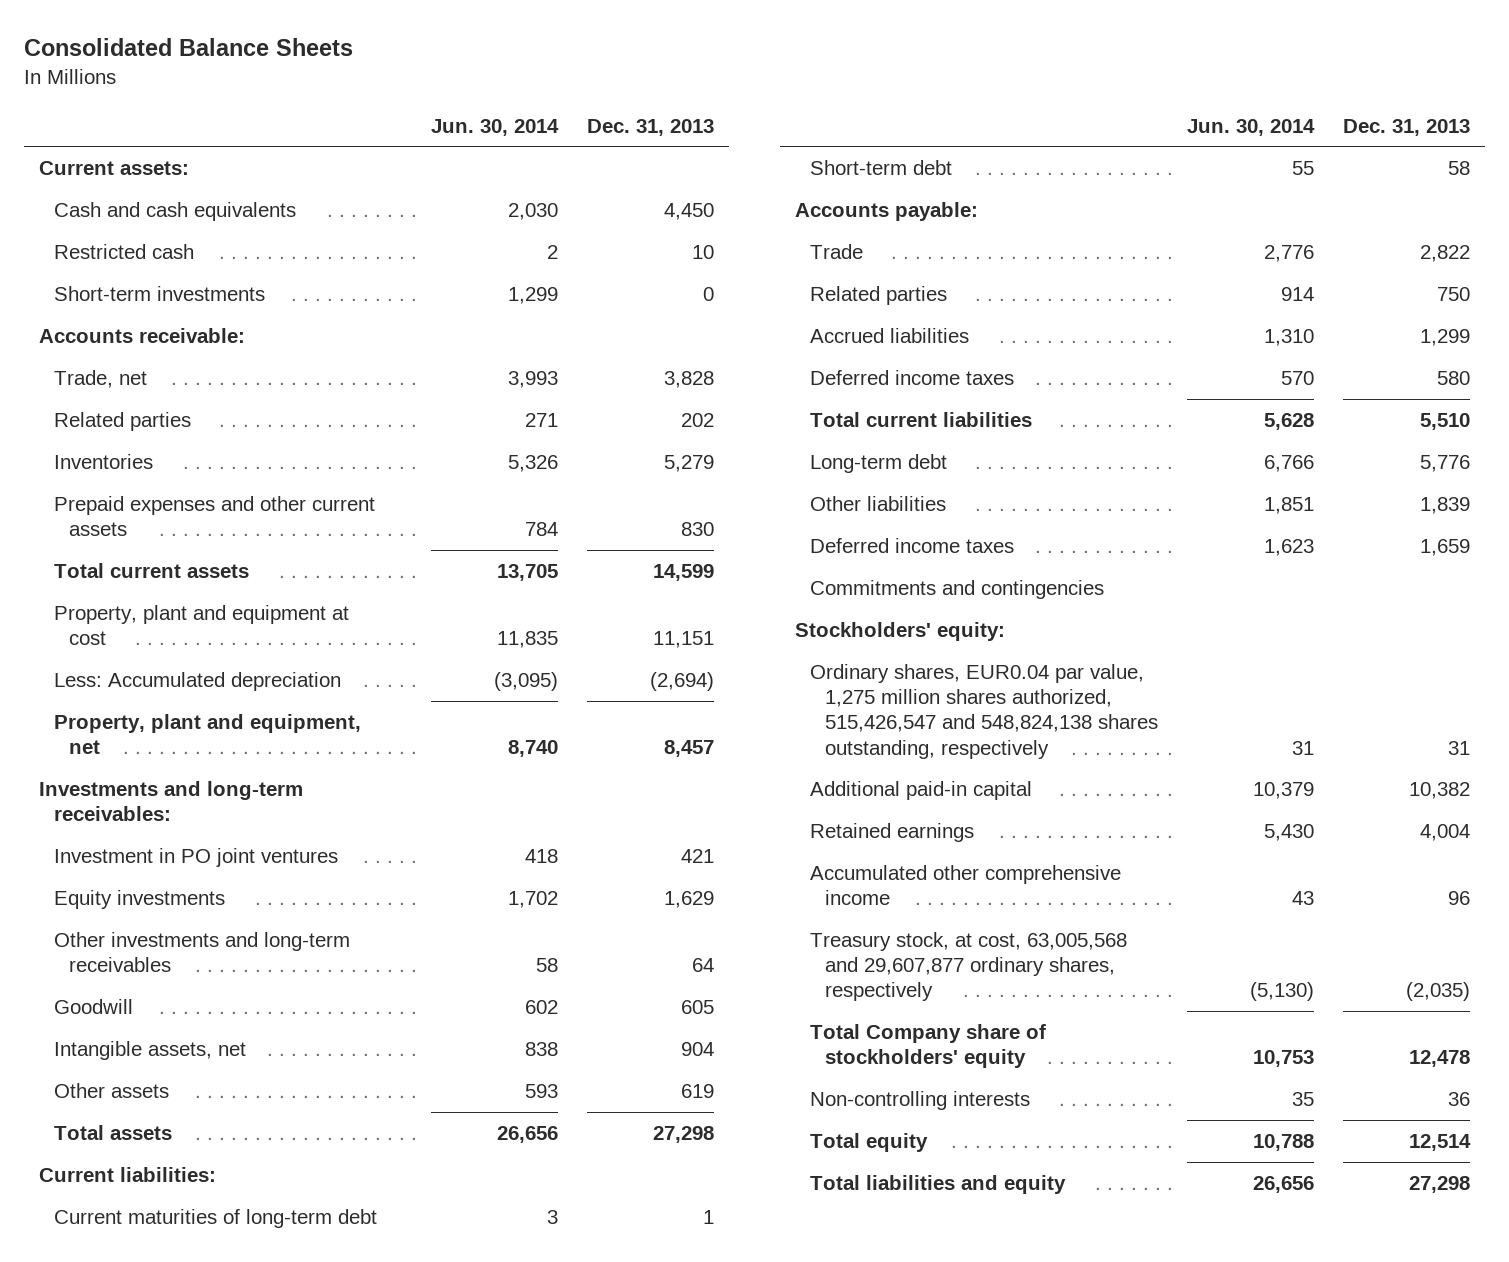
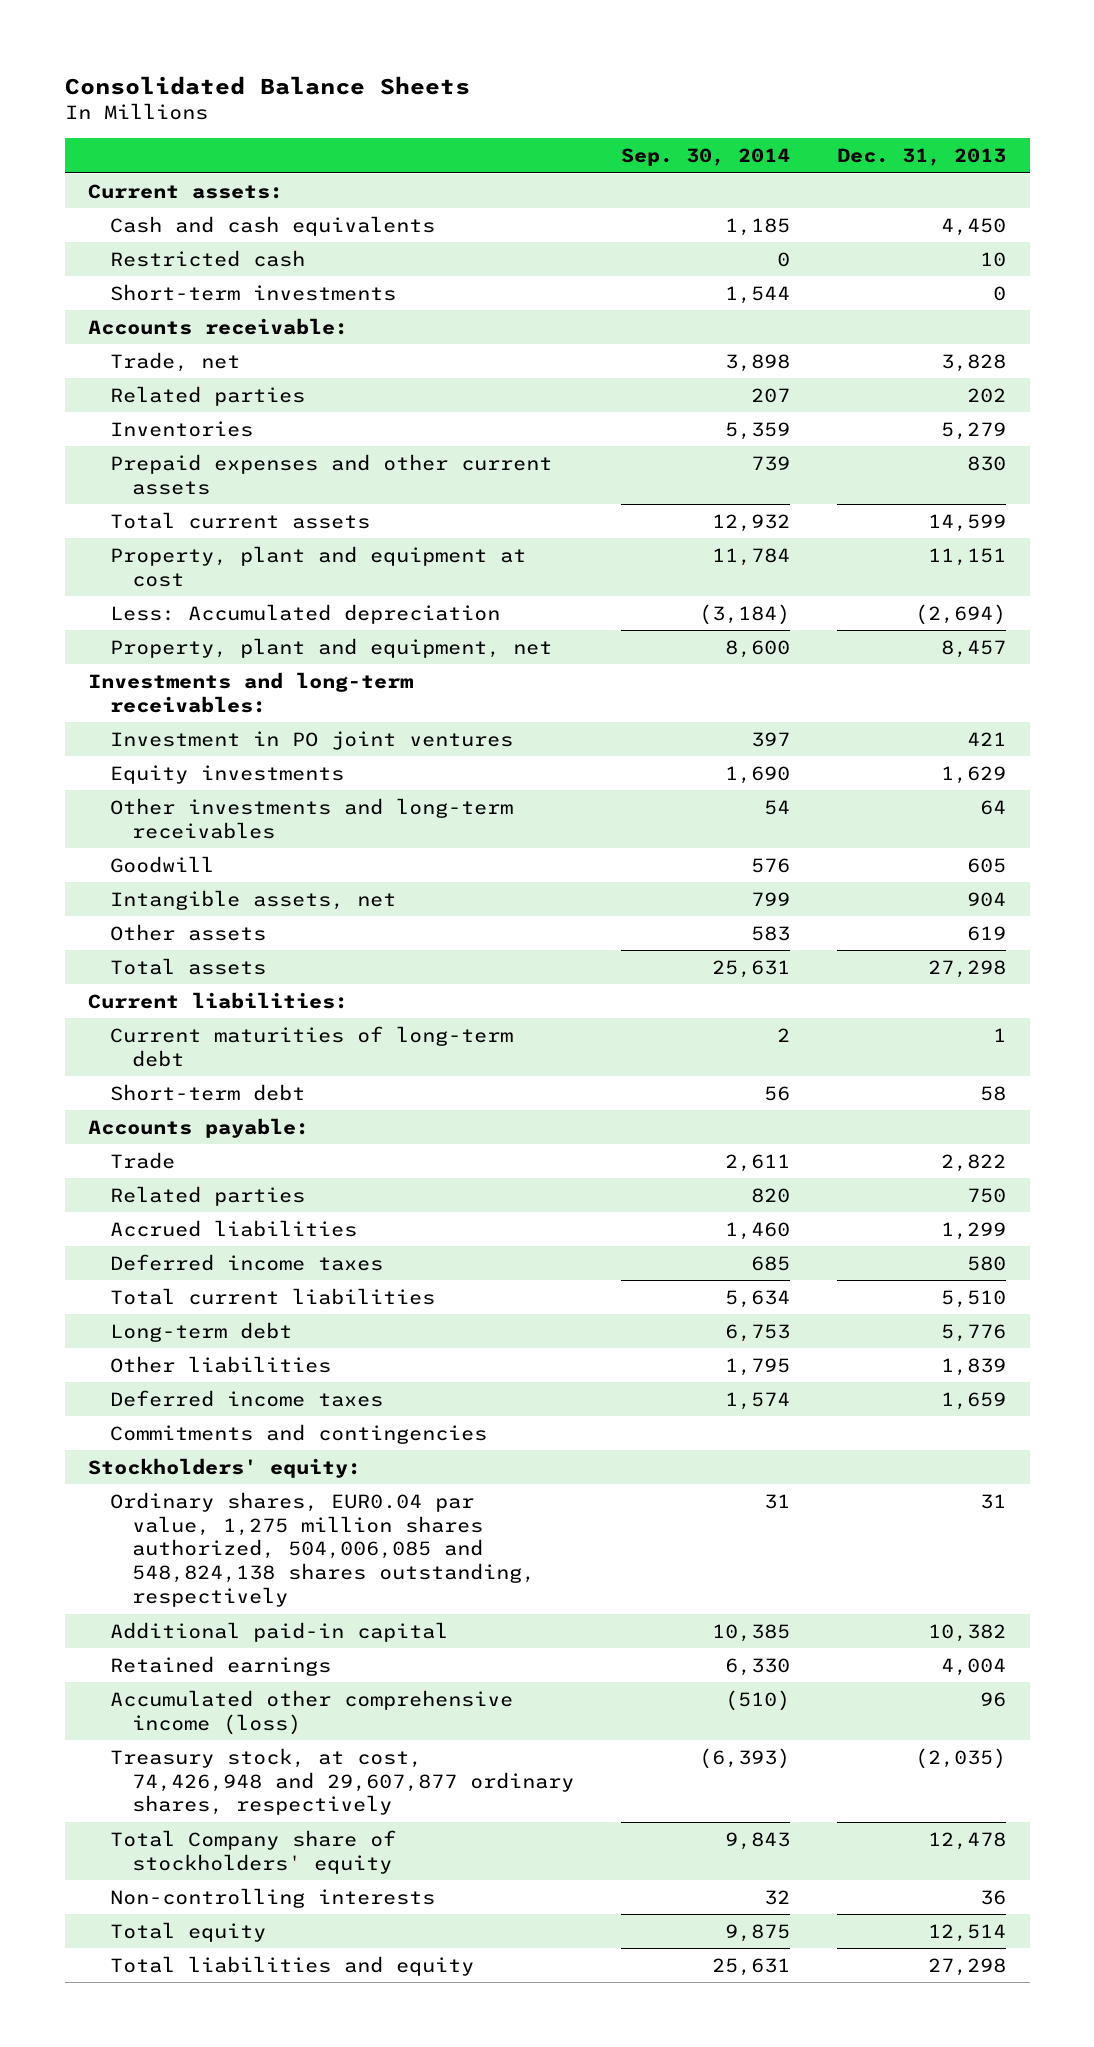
[431,118,560,136] Jun. 30, 2014 -> none
none -> [621,147,791,166] Sep. 30, 2014
[809,663,1158,759] Ordinary shares, EUR0.04 par value, 1,275 million shares authorized, 515,426,547 and 548,824,138 shares outstanding, respectively -> [110,1491,536,1608] Ordinary shares, EUR0.04 par value, 1,275 million shares authorized, 504,006,085 and 548,824,138 shares outstanding, respectively
[809,864,1121,906] Accumulated other comprehensive income -> [110,1689,514,1735] Accumulated other comprehensive income (loss)
[809,931,1127,1002] Treasury stock, at cost, 63,005,568 and 29,607,877 ordinary shares, respectively -> [110,1747,575,1816] Treasury stock, at cost, 74,426,948 and 29,607,877 ordinary shares, respectively

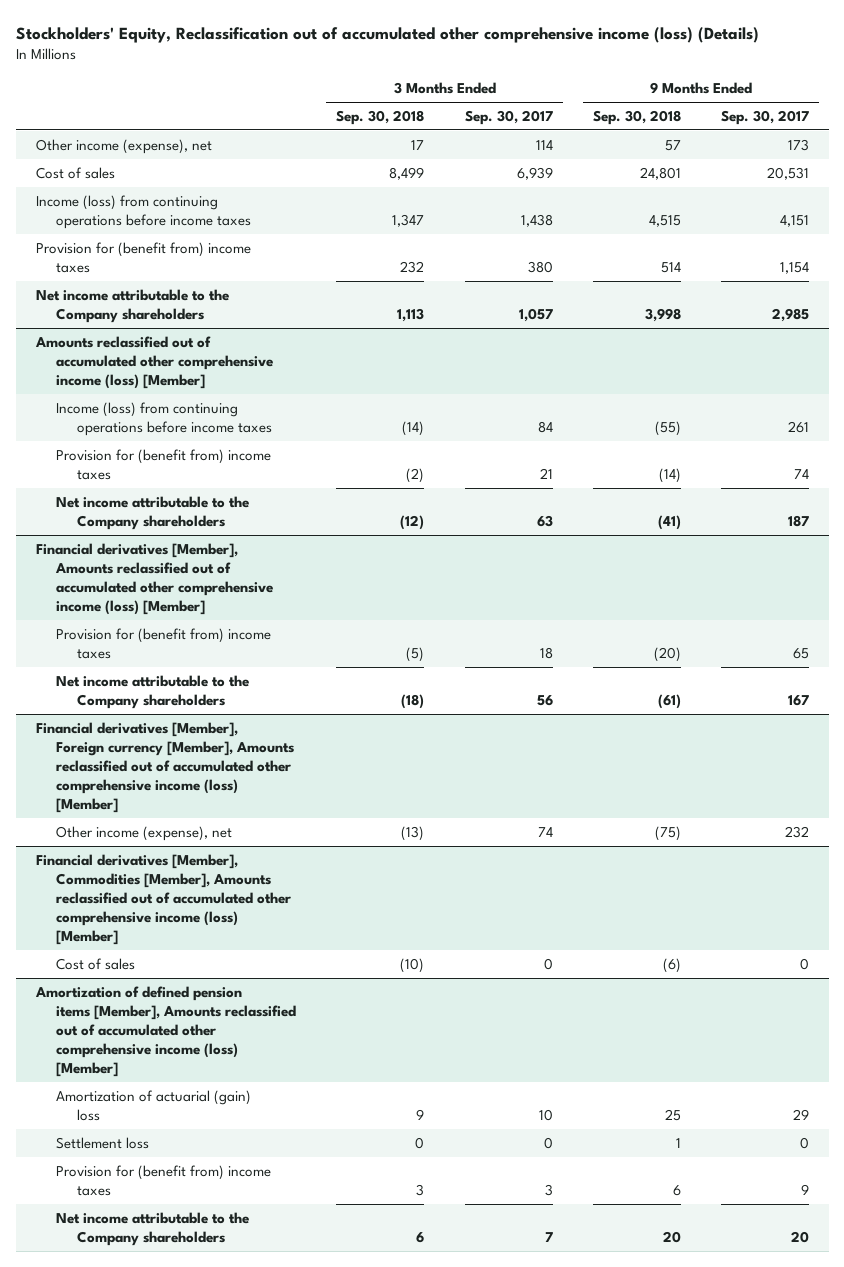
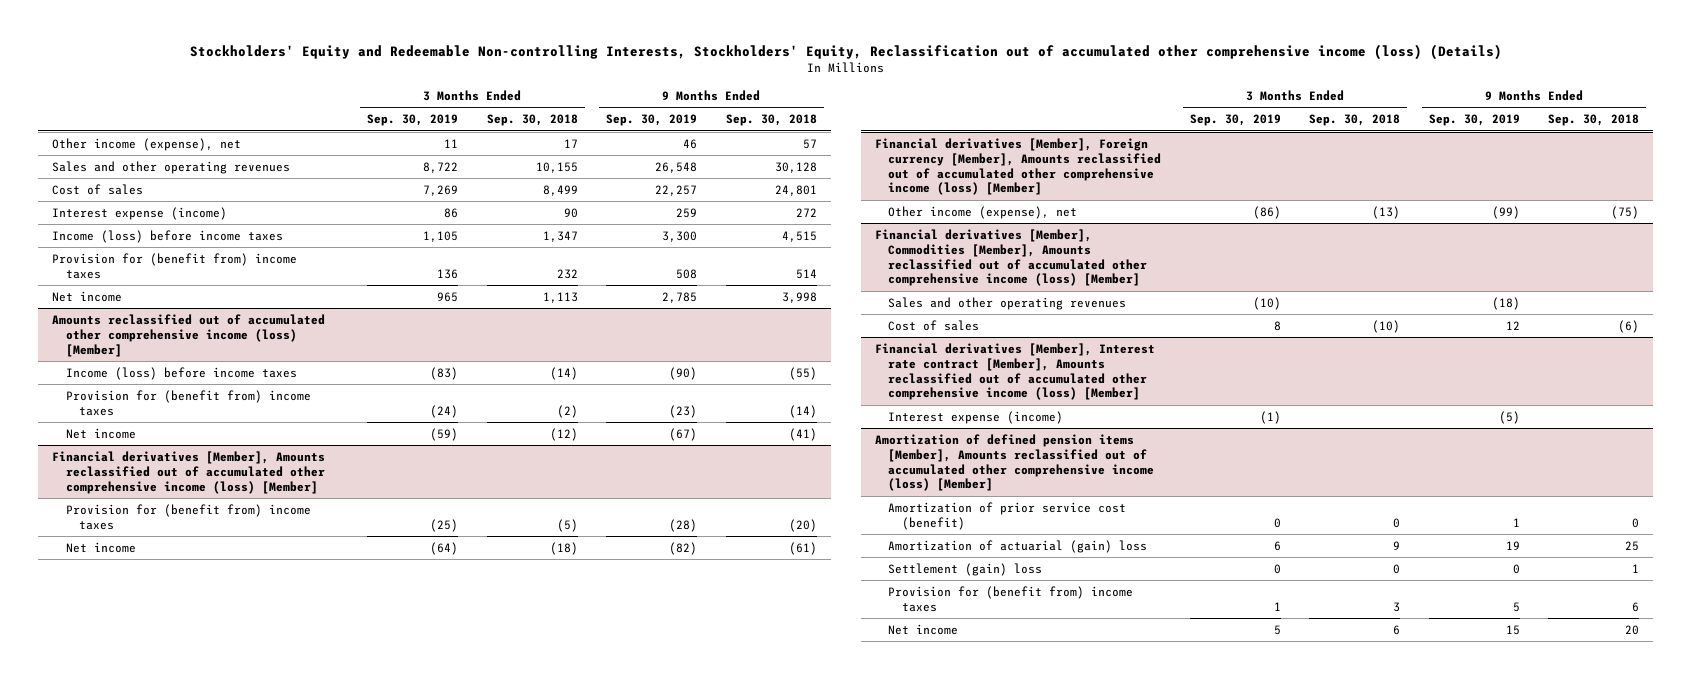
[15,26,759,43] Stockholders' Equity, Reclassification out of accumulated other comprehensive income (loss) (Details) -> [189,44,1502,61] Stockholders' Equity and Redeemable Non-controlling Interests, Stockholders' Equity, Reclassification out of accumulated other comprehensive income (loss) (Details)
[464,109,553,125] Sep. 30, 2017 -> none
[720,109,809,125] Sep. 30, 2017 -> none
none -> [367,114,459,127] Sep. 30, 2019
none -> [606,114,698,127] Sep. 30, 2019
none -> [52,160,291,174] Sales and other operating revenues
none -> [52,206,228,220] Interest expense (income)
[35,194,252,229] Income (loss) from continuing operations before income taxes -> [52,229,284,243] Income (loss) before income taxes
[35,288,229,323] Net income attributable to the Company shareholders -> [52,290,123,302] Net income
[56,401,272,436] Income (loss) from continuing operations before income taxes -> [65,366,297,380] Income (loss) before income taxes
[56,495,250,530] Net income attributable to the Company shareholders -> [65,427,136,439] Net income
[56,674,250,709] Net income attributable to the Company shareholders -> [65,541,136,553] Net income
none -> [888,296,1127,310] Sales and other operating revenues
none -> [874,342,1155,401] Financial derivatives [Member], Interest rate contract [Member], Amounts reclassified out of accumulated other comprehensive income (loss) [Member]
none -> [888,410,1064,424] Interest expense (income)
none -> [888,501,1127,530] Amortization of prior service cost (benefit)
[56,1136,150,1149] Settlement loss -> [888,562,1043,576] Settlement (gain) loss
[56,1211,250,1246] Net income attributable to the Company shareholders -> none
none -> [888,623,959,635] Net income

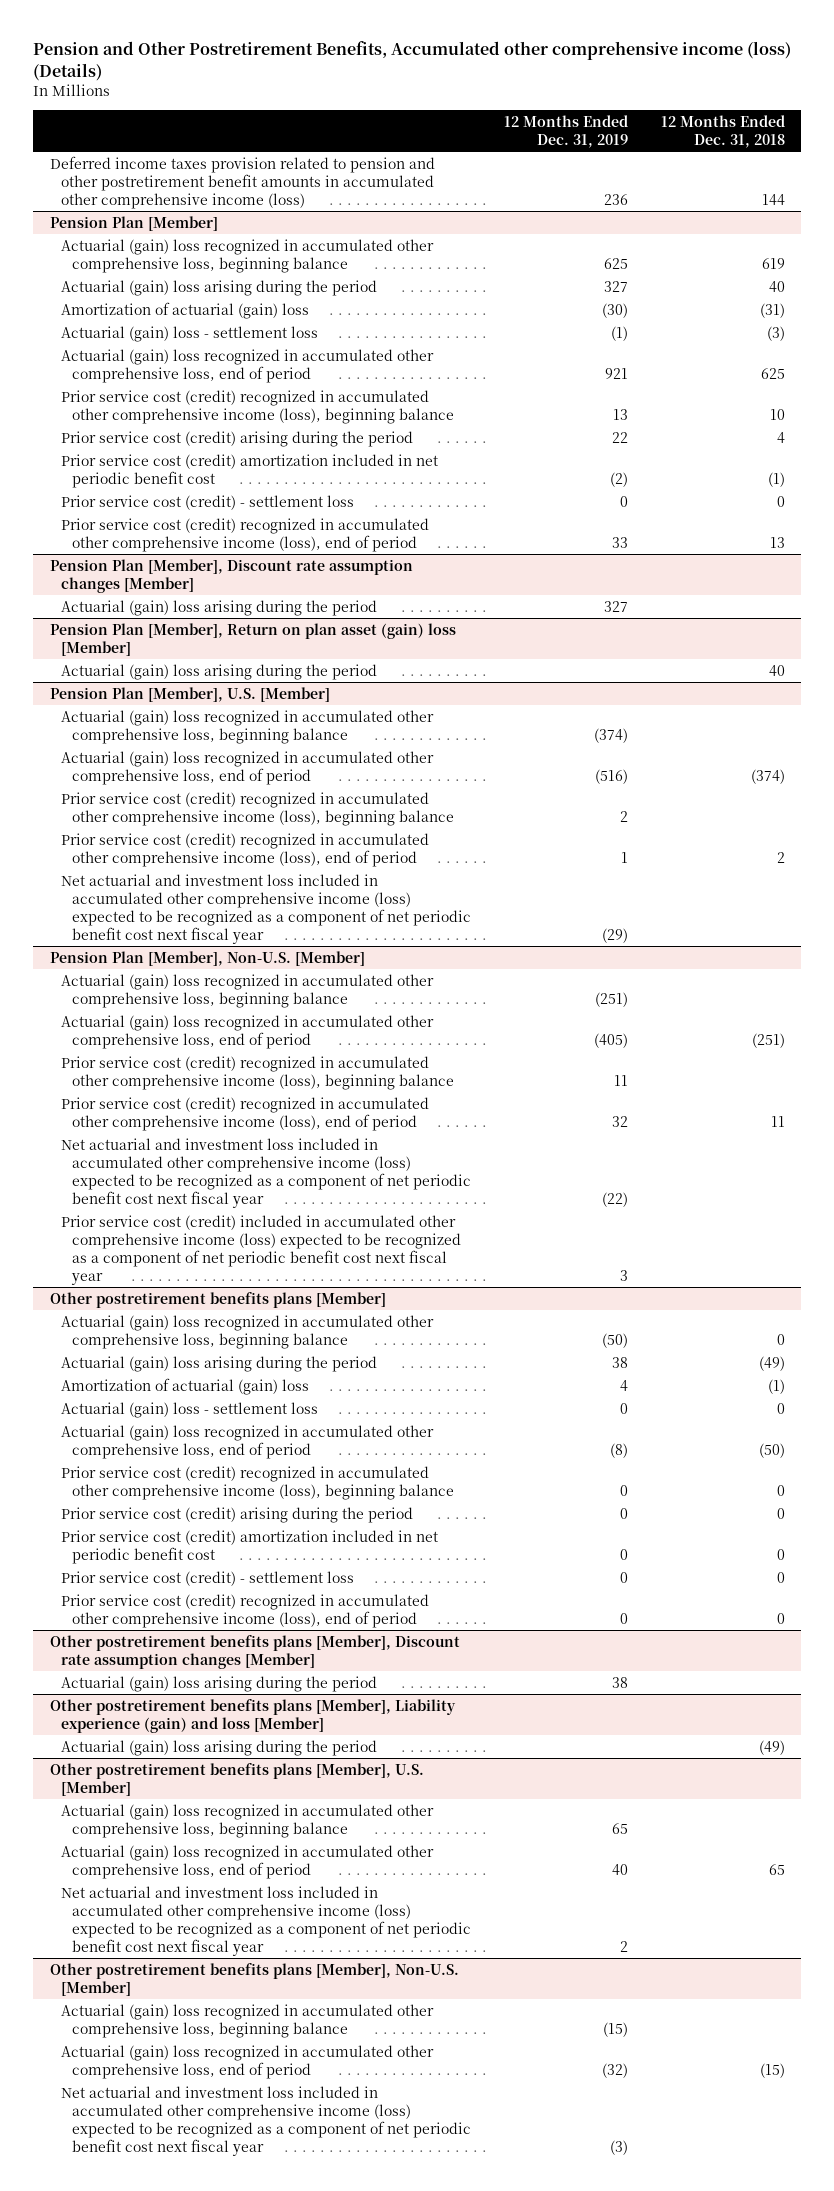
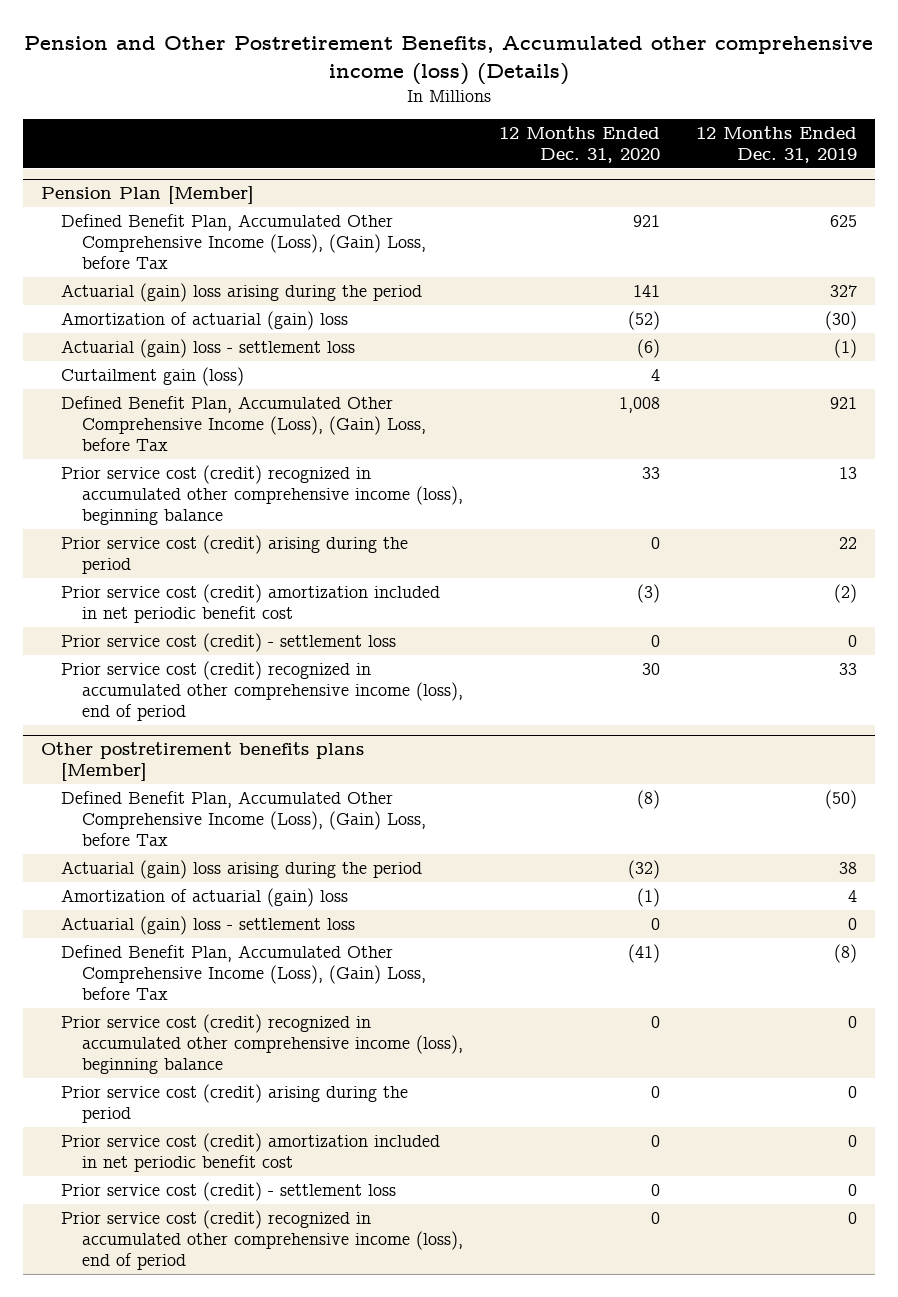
[660,114,785,148] 12 Months Ended Dec. 31, 2018 -> none
none -> [498,126,660,164] 12 Months Ended Dec. 31, 2020
[49,155,435,209] Deferred income taxes provision related to pension and other postretirement benefit amounts in accumulated other comprehensive income (loss) -> none
[60,238,434,273] Actuarial (gain) loss recognized in accumulated other comprehensive loss, beginning balance -> [61,214,426,269] Defined Benefit Plan, Accumulated Other Comprehensive Income (Loss), (Gain) Loss, before Tax
none -> [61,367,245,387] Curtailment gain (loss)
[60,348,434,383] Actuarial (gain) loss recognized in accumulated other comprehensive loss, end of period -> [61,396,426,451] Defined Benefit Plan, Accumulated Other Comprehensive Income (Loss), (Gain) Loss, before Tax
[49,558,413,593] Pension Plan [Member], Discount rate assumption changes [Member] -> none
[60,599,377,616] Actuarial (gain) loss arising during the period -> none
[49,622,456,656] Pension Plan [Member], Return on plan asset (gain) loss [Member] -> none
[60,663,377,680] Actuarial (gain) loss arising during the period -> none
[49,686,330,702] Pension Plan [Member], U.S. [Member] -> none
[60,709,434,744] Actuarial (gain) loss recognized in accumulated other comprehensive loss, beginning balance -> none
[60,750,434,785] Actuarial (gain) loss recognized in accumulated other comprehensive loss, end of period -> none
[60,791,454,826] Prior service cost (credit) recognized in accumulated other comprehensive income (loss), beginning balance -> none
[60,832,429,867] Prior service cost (credit) recognized in accumulated other comprehensive income (loss), end of period -> none
[60,873,471,944] Net actuarial and investment loss included in accumulated other comprehensive income (loss) expected to be recognized as a component of net periodic benefit cost next fiscal year -> none
[49,950,365,966] Pension Plan [Member], Non-U.S. [Member] -> none
[60,973,434,1008] Actuarial (gain) loss recognized in accumulated other comprehensive loss, beginning balance -> none
[60,1014,434,1049] Actuarial (gain) loss recognized in accumulated other comprehensive loss, end of period -> none
[60,1055,454,1090] Prior service cost (credit) recognized in accumulated other comprehensive income (loss), beginning balance -> none
[60,1096,429,1131] Prior service cost (credit) recognized in accumulated other comprehensive income (loss), end of period -> none
[60,1137,471,1208] Net actuarial and investment loss included in accumulated other comprehensive income (loss) expected to be recognized as a component of net periodic benefit cost next fiscal year -> none
[60,1214,461,1285] Prior service cost (credit) included in accumulated other comprehensive income (loss) expected to be recognized as a component of net periodic benefit cost next fiscal year -> none
[60,1314,434,1349] Actuarial (gain) loss recognized in accumulated other comprehensive loss, beginning balance -> [61,791,426,846] Defined Benefit Plan, Accumulated Other Comprehensive Income (Loss), (Gain) Loss, before Tax
[60,1424,434,1459] Actuarial (gain) loss recognized in accumulated other comprehensive loss, end of period -> [61,945,426,1000] Defined Benefit Plan, Accumulated Other Comprehensive Income (Loss), (Gain) Loss, before Tax
[49,1634,460,1669] Other postretirement benefits plans [Member], Discount rate assumption changes [Member] -> none
[60,1675,377,1692] Actuarial (gain) loss arising during the period -> none
[49,1698,456,1733] Other postretirement benefits plans [Member], Liability experience (gain) and loss [Member] -> none
[60,1739,377,1756] Actuarial (gain) loss arising during the period -> none
[49,1762,424,1796] Other postretirement benefits plans [Member], U.S. [Member] -> none
[60,1803,434,1838] Actuarial (gain) loss recognized in accumulated other comprehensive loss, beginning balance -> none
[60,1844,434,1879] Actuarial (gain) loss recognized in accumulated other comprehensive loss, end of period -> none
[60,1885,471,1956] Net actuarial and investment loss included in accumulated other comprehensive income (loss) expected to be recognized as a component of net periodic benefit cost next fiscal year -> none
[49,1962,459,1996] Other postretirement benefits plans [Member], Non-U.S. [Member] -> none
[60,2003,434,2038] Actuarial (gain) loss recognized in accumulated other comprehensive loss, beginning balance -> none
[60,2044,434,2079] Actuarial (gain) loss recognized in accumulated other comprehensive loss, end of period -> none
[60,2085,471,2156] Net actuarial and investment loss included in accumulated other comprehensive income (loss) expected to be recognized as a component of net periodic benefit cost next fiscal year -> none

